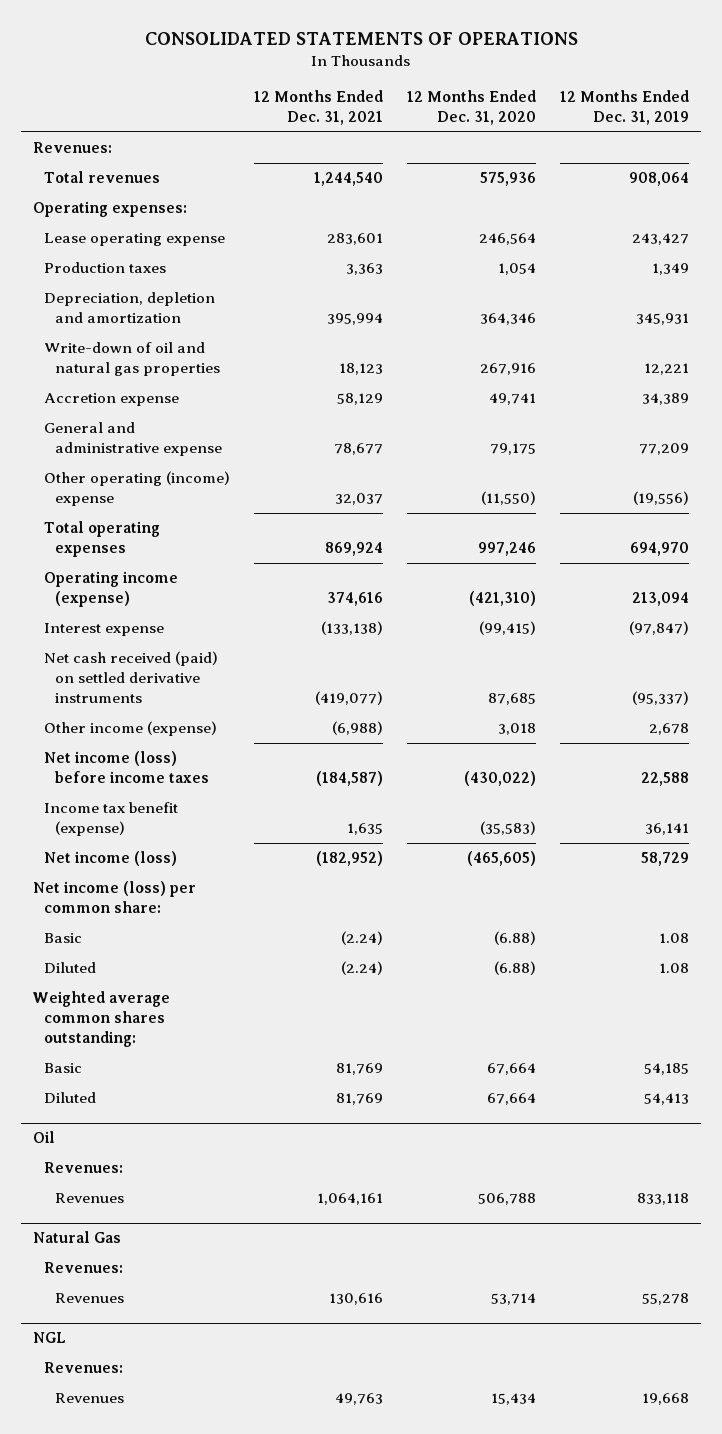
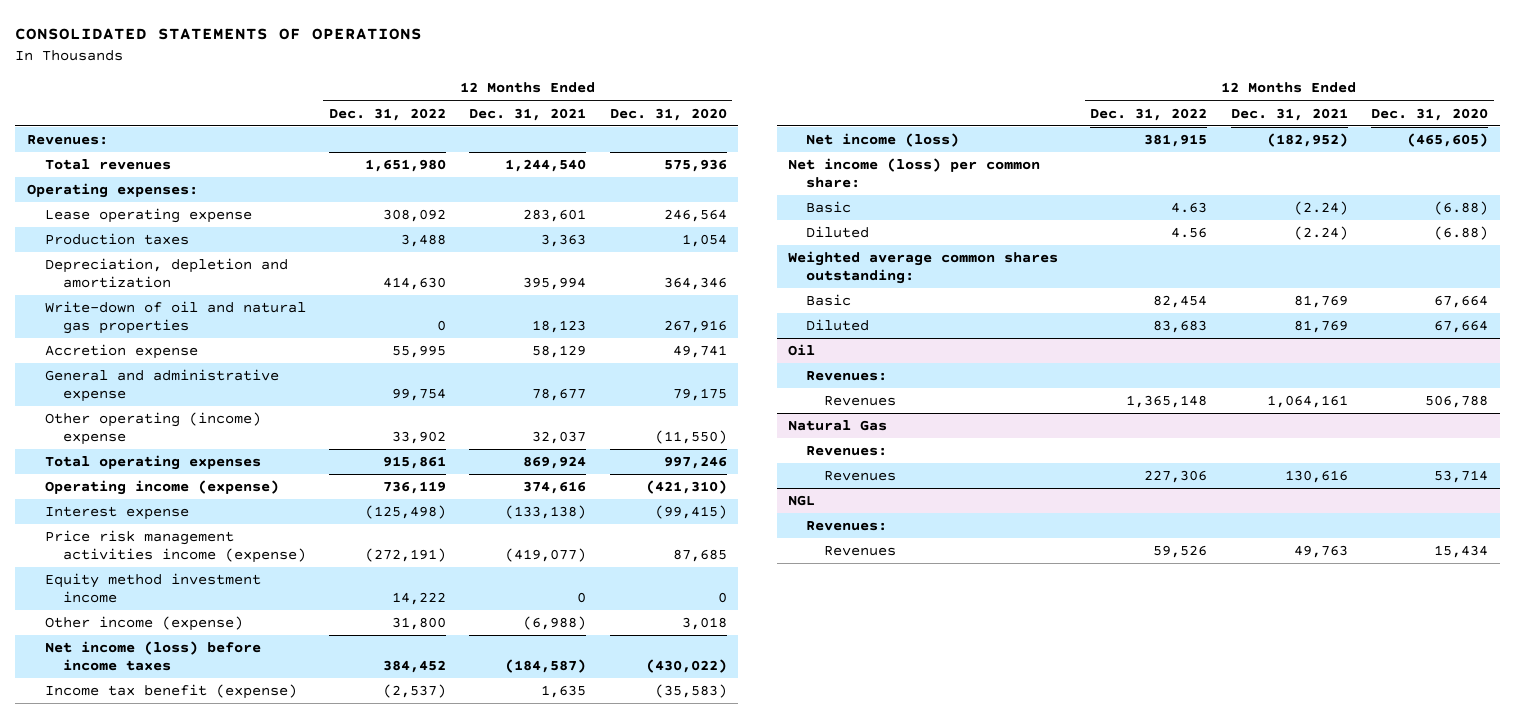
[560,90,690,126] 12 Months Ended Dec. 31, 2019 -> none
none -> [329,107,447,121] Dec. 31, 2022
[43,651,218,704] Net cash received (paid) on settled derivative instruments -> [44,530,306,563] Price risk management activities income (expense)
none -> [44,573,261,603] Equity method investment income

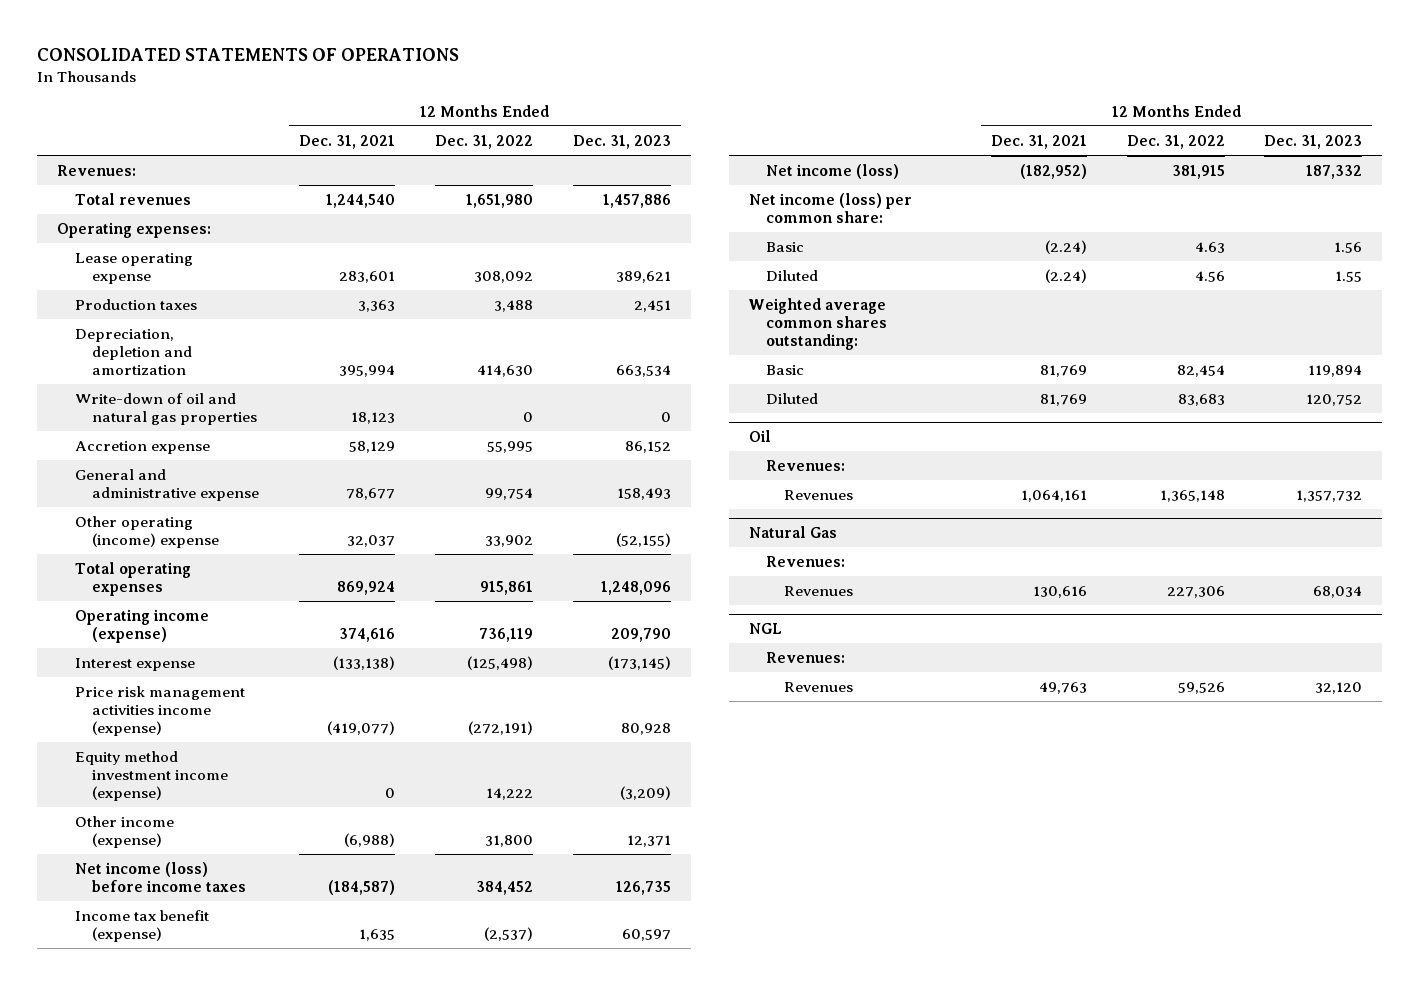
[609,107,727,121] Dec. 31, 2020 -> none
none -> [572,134,671,149] Dec. 31, 2023
[44,573,261,603] Equity method investment income -> [74,750,229,801] Equity method investment income (expense)

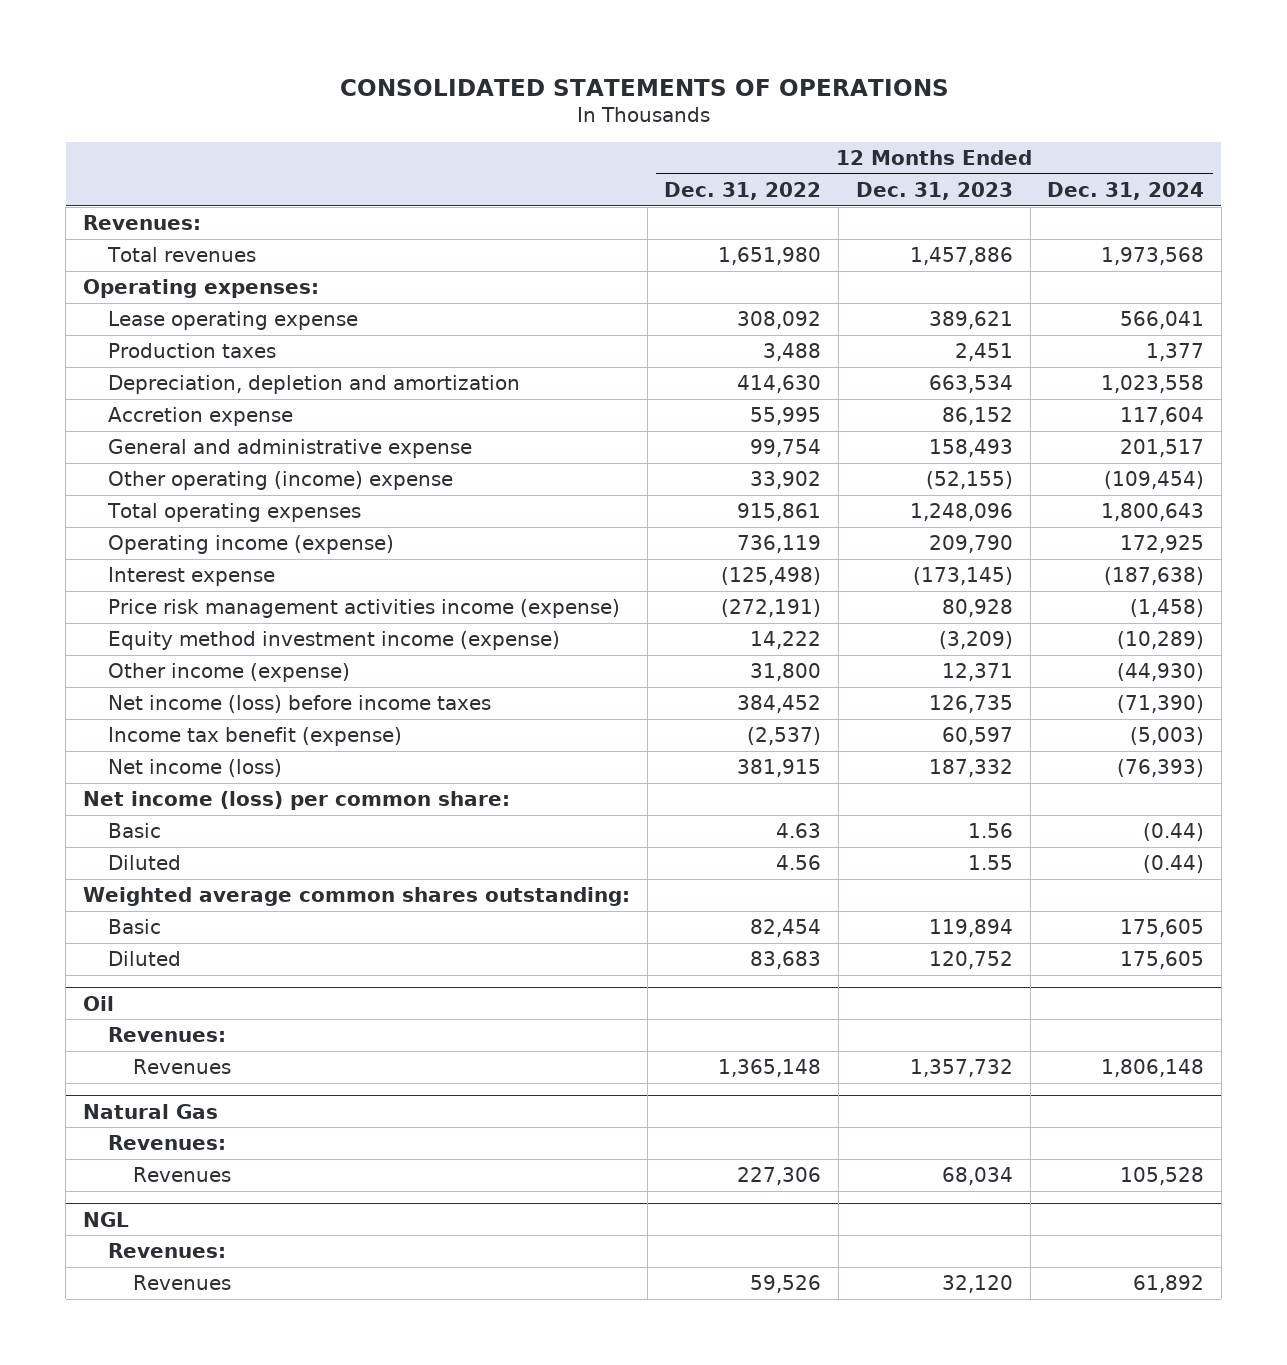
[299,134,396,149] Dec. 31, 2021 -> none
none -> [1047,181,1205,200] Dec. 31, 2024
[74,392,258,425] Write-down of oil and natural gas properties -> none

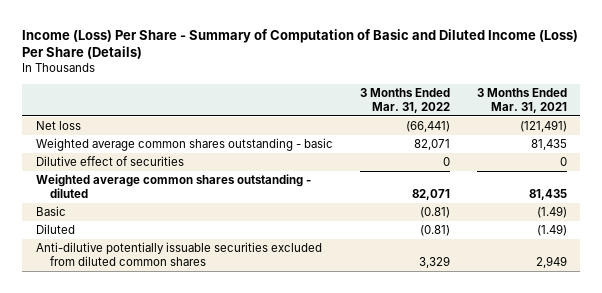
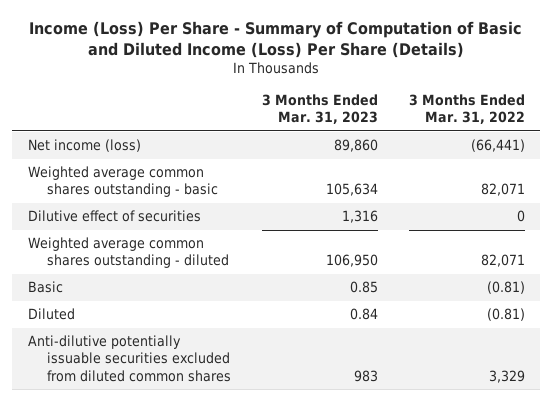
[476,87,567,113] 3 Months Ended Mar. 31, 2021 -> none
none -> [262,94,379,125] 3 Months Ended Mar. 31, 2023
[35,120,81,130] Net loss -> [27,139,141,153] Net income (loss)

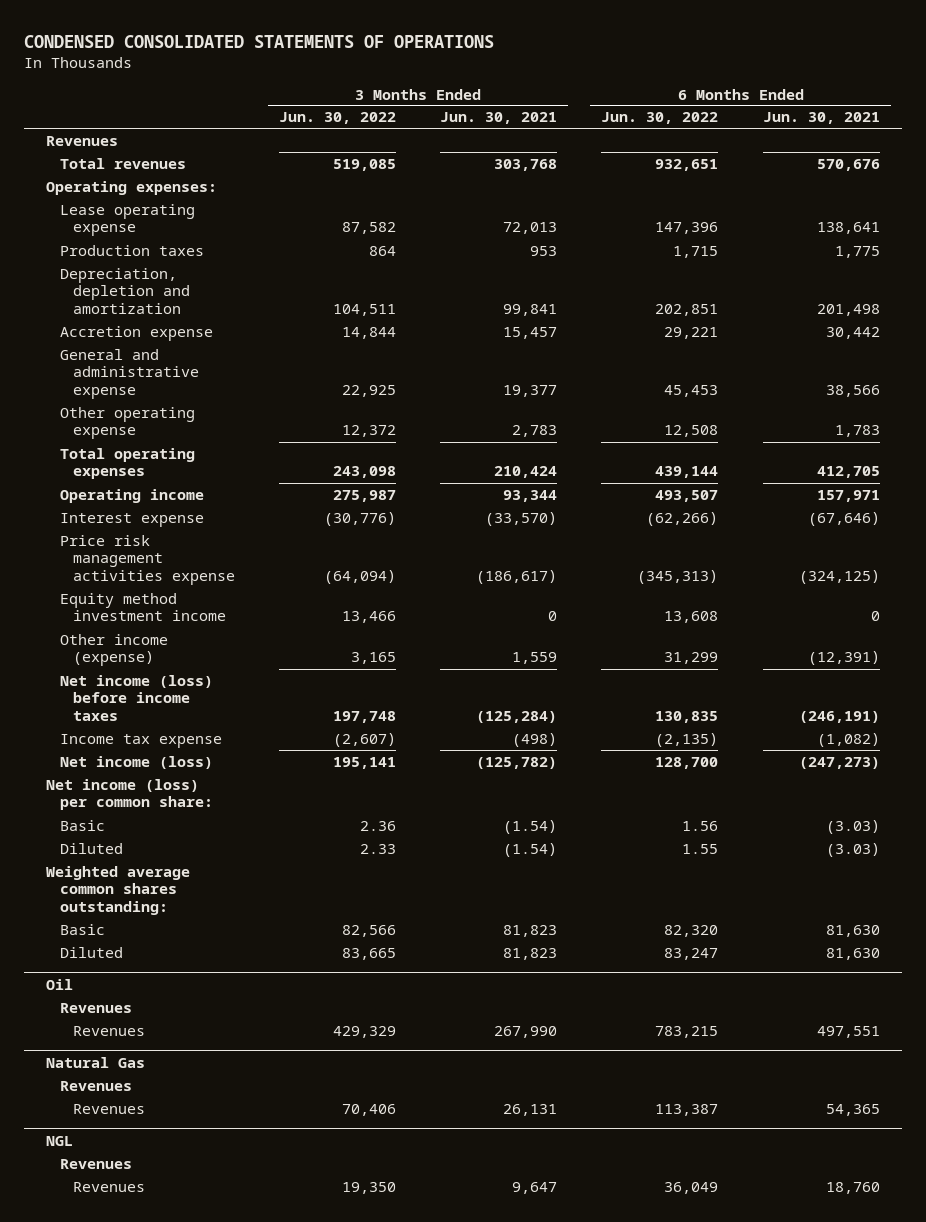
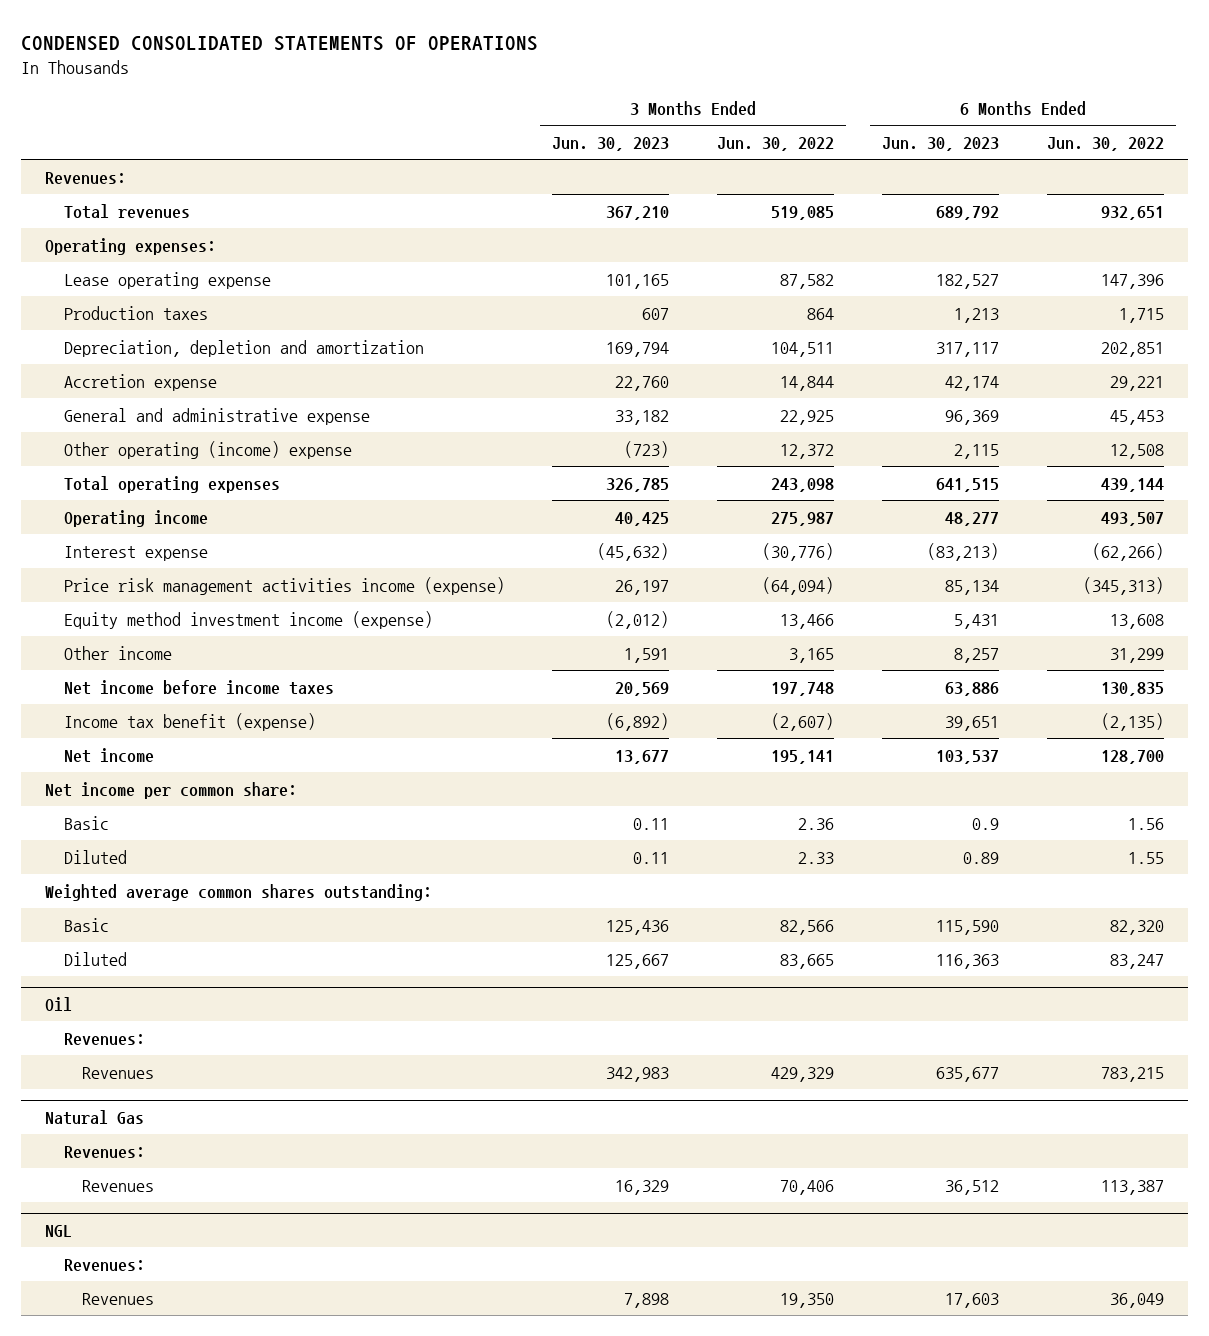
[440,112,558,125] Jun. 30, 2021 -> none
[762,112,880,125] Jun. 30, 2021 -> none
none -> [552,137,670,152] Jun. 30, 2023
none -> [882,137,1000,152] Jun. 30, 2023
[46,135,119,146] Revenues -> [44,171,126,184] Revenues:
[59,406,195,440] Other operating expense -> [63,440,352,459] Other operating (income) expense
[59,534,236,586] Price risk management activities expense -> [63,576,505,595] Price risk management activities income (expense)
[59,592,227,622] Equity method investment income -> [63,610,433,629] Equity method investment income (expense)
[59,633,168,667] Other income (expense) -> [63,645,172,660] Other income
[59,674,213,722] Net income (loss) before income taxes -> [63,679,334,695] Net income before income taxes
[59,733,222,748] Income tax expense -> [63,712,316,731] Income tax benefit (expense)
[59,755,213,769] Net income (loss) -> [63,747,154,763] Net income
[46,778,213,811] Net income (loss) per common share: -> [44,781,297,799] Net income per common share:
[59,1002,132,1013] Revenues -> [63,1032,145,1045] Revenues:
[59,1080,132,1091] Revenues -> [63,1145,145,1158] Revenues:
[59,1158,132,1169] Revenues -> [63,1258,145,1271] Revenues:

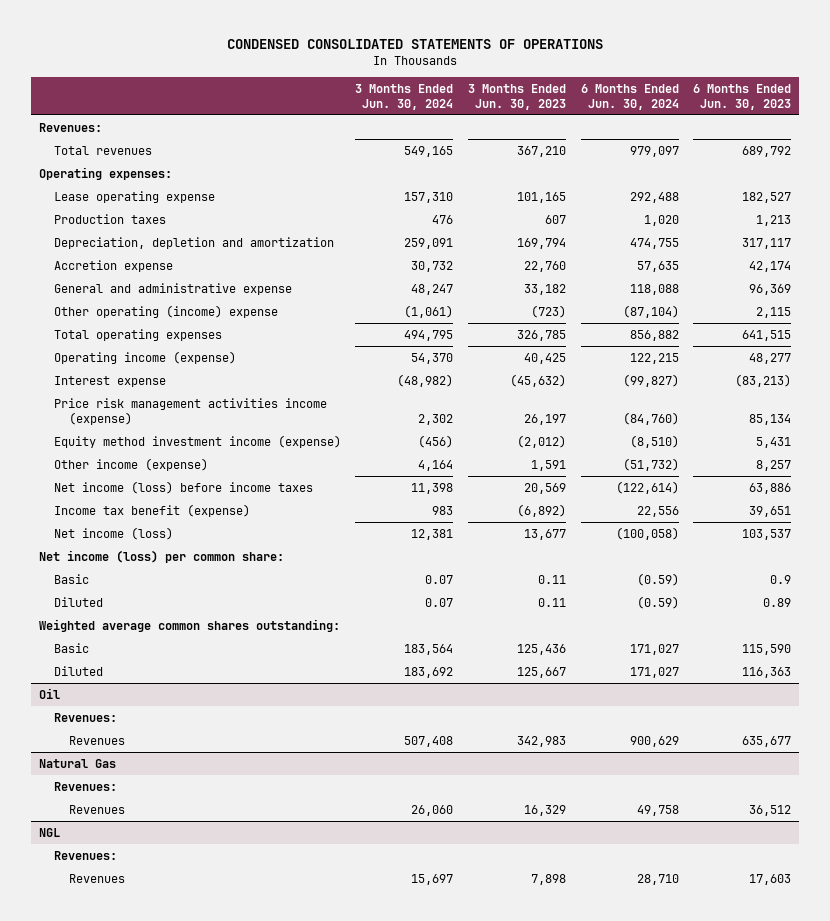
[717,137,835,152] Jun. 30, 2022 -> none
[1046,137,1164,152] Jun. 30, 2022 -> none
none -> [355,83,454,110] 3 Months Ended Jun. 30, 2024
none -> [580,83,679,110] 6 Months Ended Jun. 30, 2024
[63,509,208,527] Operating income -> [53,350,236,364] Operating income (expense)
[63,645,172,660] Other income -> [53,457,208,471] Other income (expense)
[63,679,334,695] Net income before income taxes -> [53,480,313,494] Net income (loss) before income taxes
[63,747,154,763] Net income -> [53,526,173,540] Net income (loss)
[44,781,297,799] Net income per common share: -> [38,549,284,563] Net income (loss) per common share:

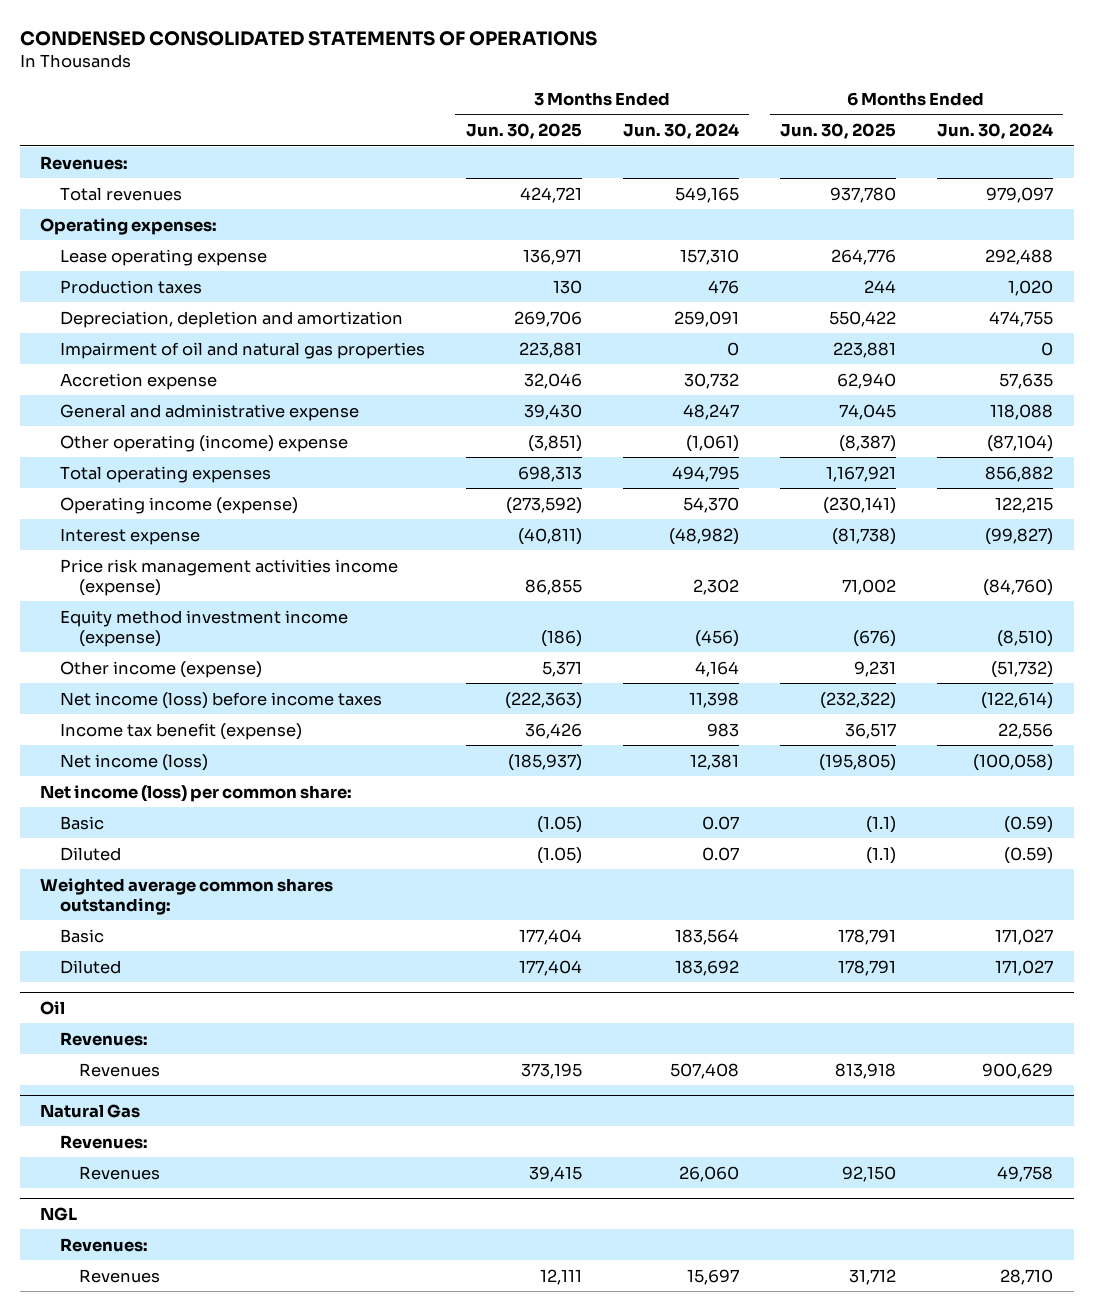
[468,83,567,110] 3 Months Ended Jun. 30, 2023 -> none
[693,83,792,110] 6 Months Ended Jun. 30, 2023 -> none
none -> [465,122,582,139] Jun. 30, 2025
none -> [779,122,896,139] Jun. 30, 2025
none -> [59,341,425,359] Impairment of oil and natural gas properties

